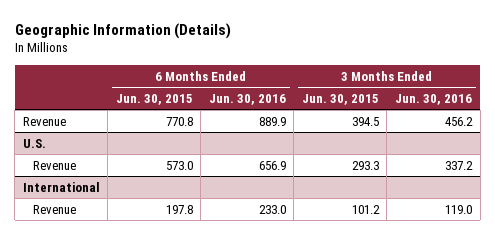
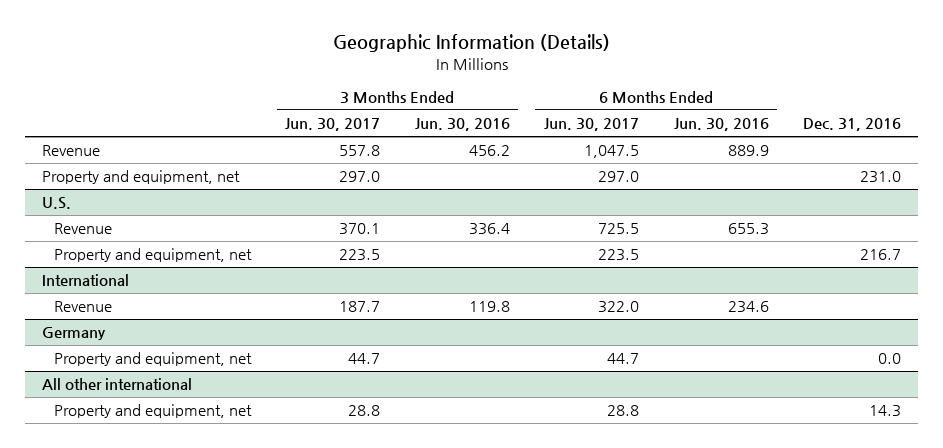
[115,93,193,105] Jun. 30, 2015 -> none
[301,93,379,105] Jun. 30, 2015 -> none
none -> [285,118,381,132] Jun. 30, 2017
none -> [544,118,640,132] Jun. 30, 2017
none -> [802,118,901,132] Dec. 31, 2016
none -> [42,170,241,185] Property and equipment, net
[258,160,286,170] 656.9 -> [727,223,769,236] 655.3
[444,160,473,170] 337.2 -> [468,223,510,236] 336.4
none -> [53,248,252,263] Property and equipment, net
[258,204,286,214] 233.0 -> [727,301,769,314] 234.6
[444,204,472,214] 119.0 -> [468,301,510,313] 119.8
none -> [42,327,107,341] Germany
none -> [53,352,252,367] Property and equipment, net
none -> [42,378,193,391] All other international
none -> [53,404,252,419] Property and equipment, net

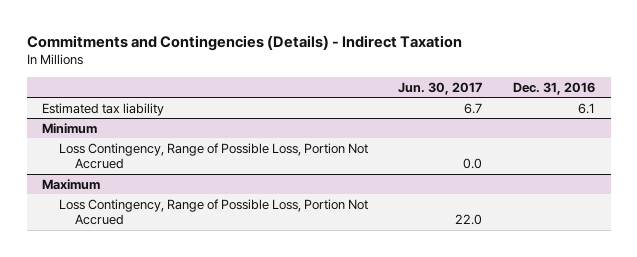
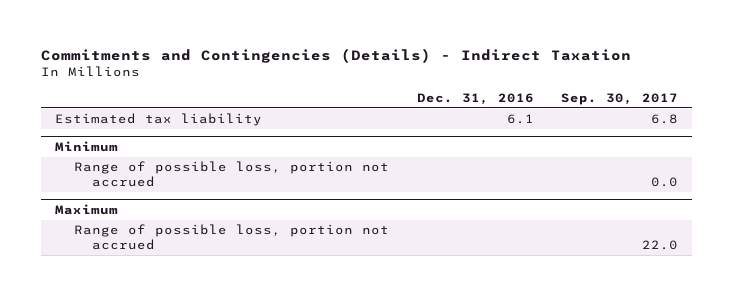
[398,81,483,95] Jun. 30, 2017 -> none
none -> [561,92,679,105] Sep. 30, 2017
[58,142,368,170] Loss Contingency, Range of Possible Loss, Portion Not Accrued -> [73,161,389,188] Range of possible loss, portion not accrued
[58,198,368,226] Loss Contingency, Range of Possible Loss, Portion Not Accrued -> [73,224,389,251] Range of possible loss, portion not accrued

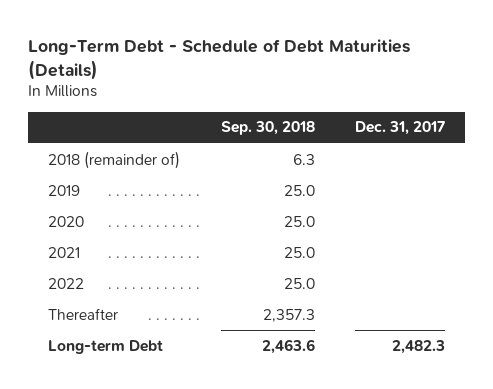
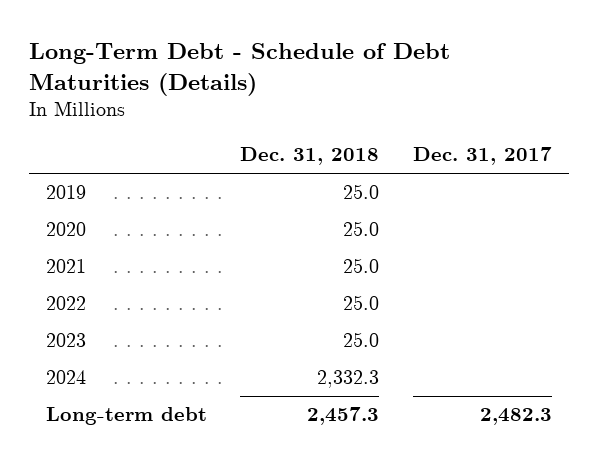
[220,121,315,136] Sep. 30, 2018 -> none
none -> [240,147,380,166] Dec. 31, 2018
[48,150,181,169] 2018 (remainder of) -> none
none -> [45,333,86,348] 2023
[48,307,119,320] Thereafter -> [45,370,86,385] 2024
[48,339,164,354] Long-term Debt -> [45,407,207,426] Long-term debt

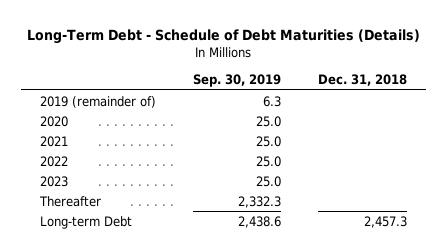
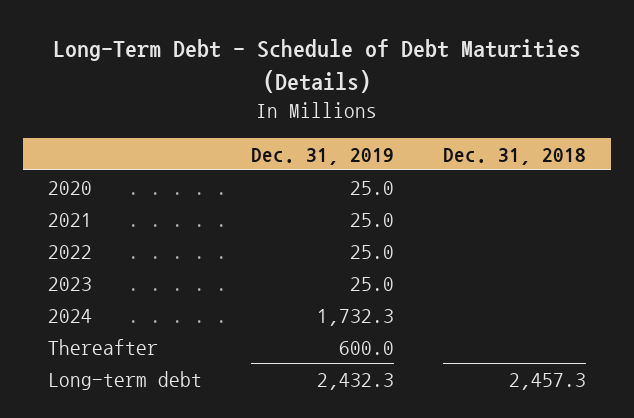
[192,74,281,88] Sep. 30, 2019 -> none
none -> [251,147,395,165] Dec. 31, 2019
[39,95,156,108] 2019 (remainder of) -> none
none -> [47,308,92,323] 2024
[39,215,132,229] Long-term Debt -> [47,370,202,390] Long-term debt

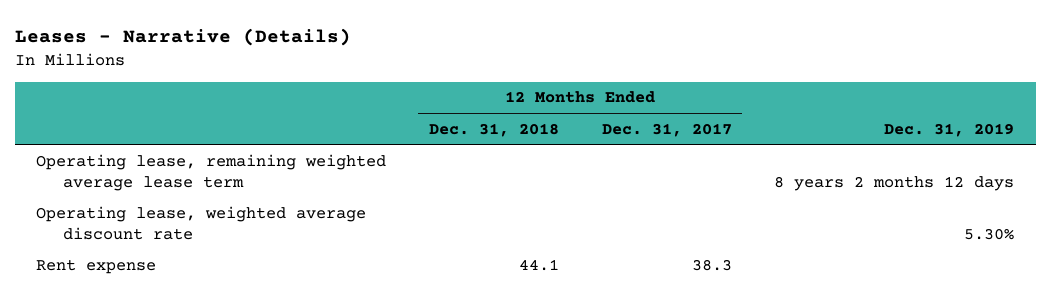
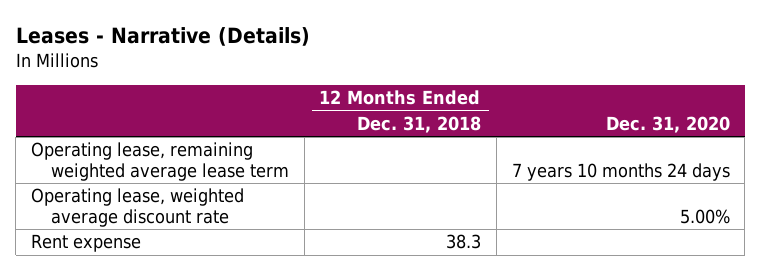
[601,122,732,137] Dec. 31, 2017 -> none
[884,122,1015,137] Dec. 31, 2019 -> none
none -> [605,115,730,133] Dec. 31, 2020
[519,258,560,271] 44.1 -> [445,234,481,250] 38.3

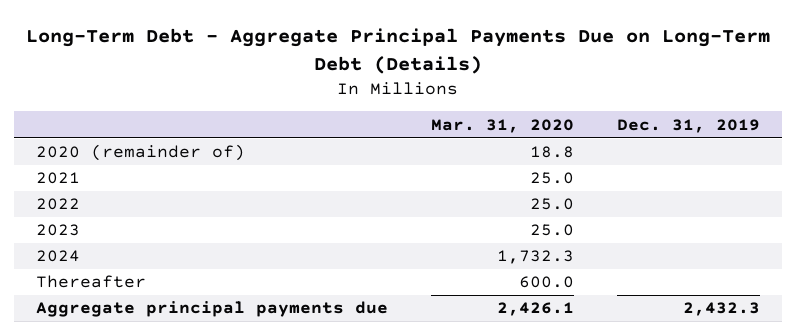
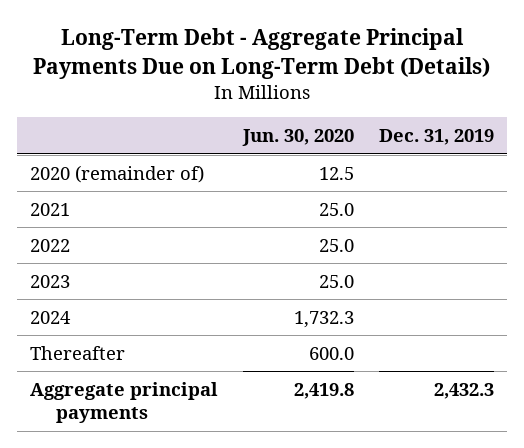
[431,118,575,133] Mar. 31, 2020 -> none
none -> [241,129,354,147] Jun. 30, 2020
[35,301,388,318] Aggregate principal payments due -> [29,381,218,423] Aggregate principal payments

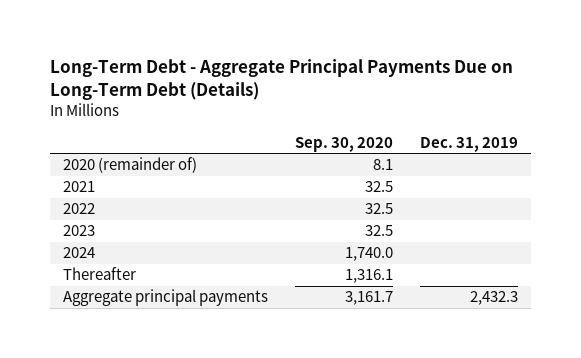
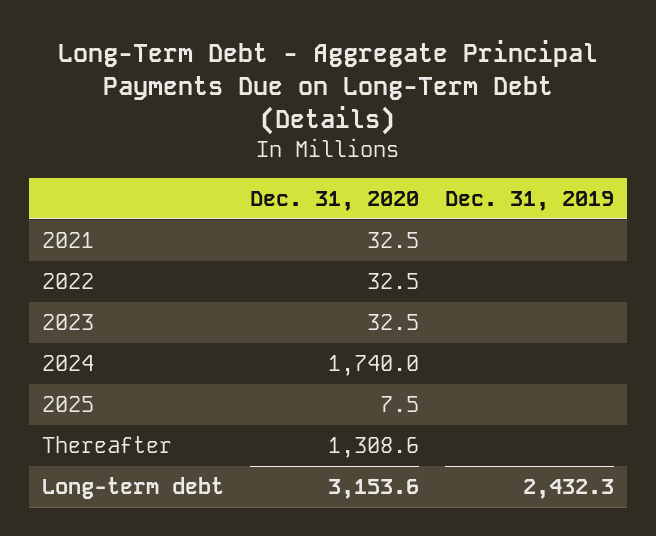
[295,136,394,152] Sep. 30, 2020 -> none
none -> [250,191,420,212] Dec. 31, 2020
[63,157,198,174] 2020 (remainder of) -> none
none -> [41,395,94,412] 2025
[63,289,269,307] Aggregate principal payments -> [41,476,224,499] Long-term debt

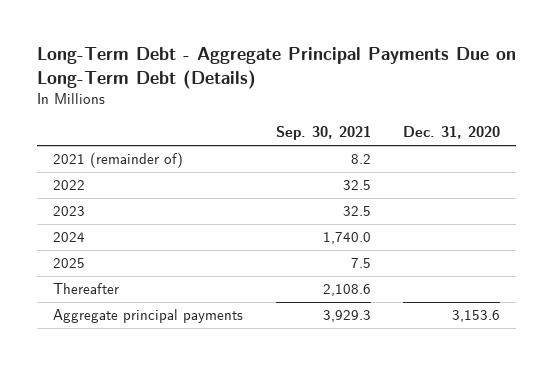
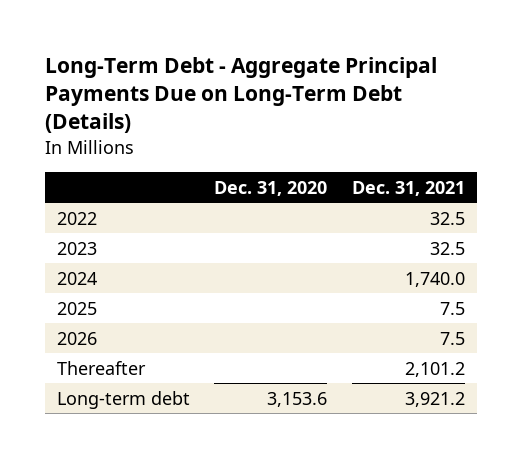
[275,126,371,141] Sep. 30, 2021 -> none
none -> [351,180,465,196] Dec. 31, 2021
[53,152,184,169] 2021 (remainder of) -> none
none -> [56,331,97,345] 2026
[53,309,244,324] Aggregate principal payments -> [56,390,190,409] Long-term debt

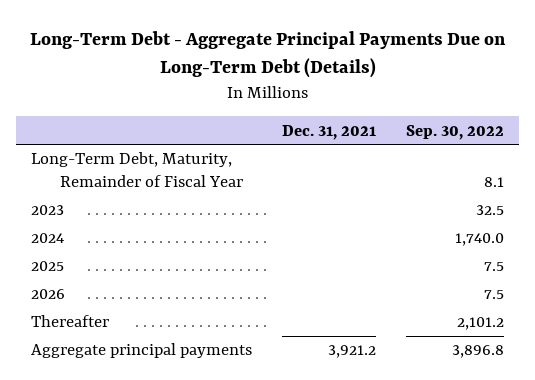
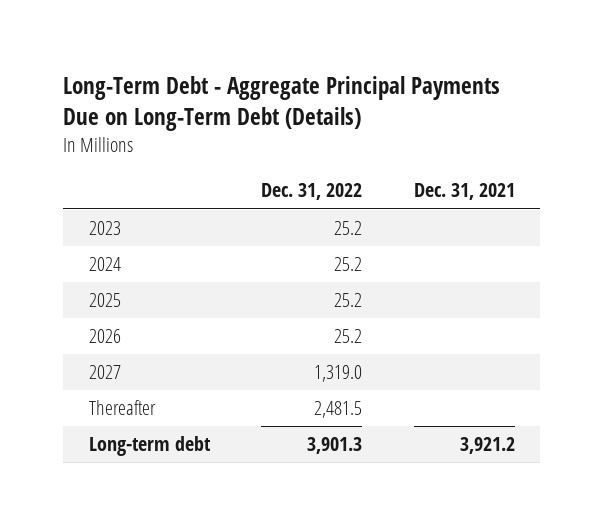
[406,124,505,140] Sep. 30, 2022 -> none
none -> [261,183,363,201] Dec. 31, 2022
[31,152,243,187] Long-Term Debt, Maturity, Remainder of Fiscal Year -> none
none -> [88,365,121,380] 2027
[31,343,253,359] Aggregate principal payments -> [88,436,211,457] Long-term debt

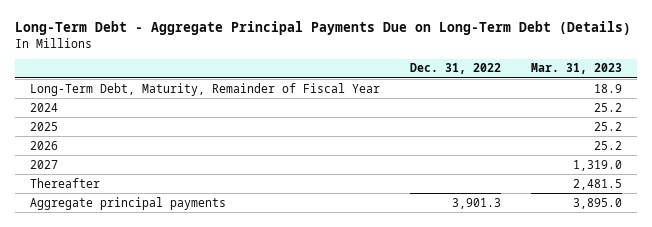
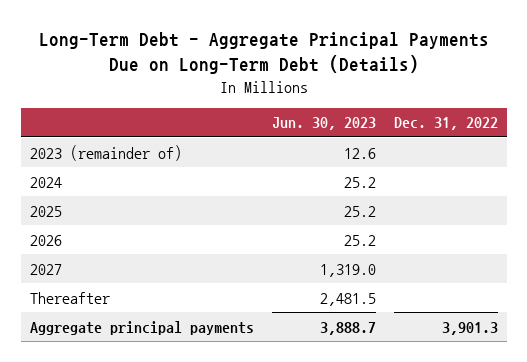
[531,63,623,75] Mar. 31, 2023 -> none
none -> [271,117,376,131] Jun. 30, 2023
[29,82,380,96] Long-Term Debt, Maturity, Remainder of Fiscal Year -> [29,144,182,161] 2023 (remainder of)

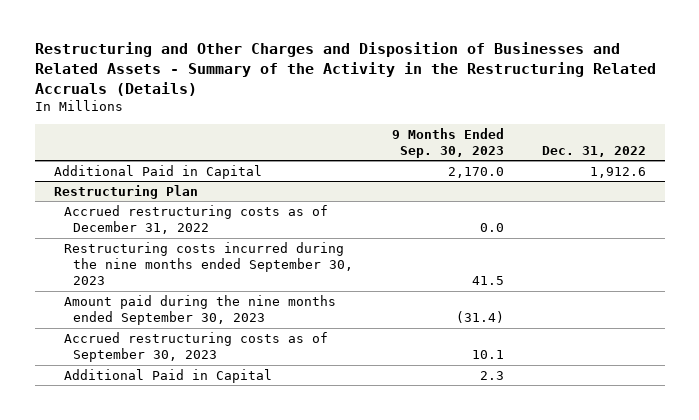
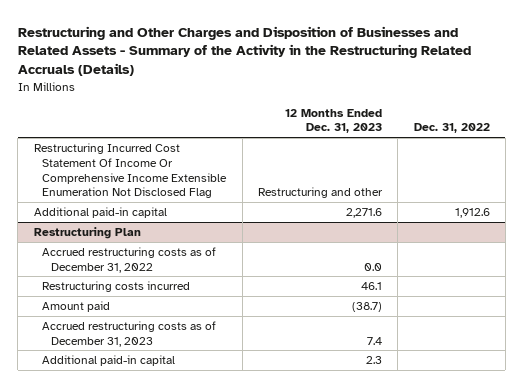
[391,127,504,158] 9 Months Ended Sep. 30, 2023 -> none
none -> [284,108,382,134] 12 Months Ended Dec. 31, 2023
none -> [33,142,228,199] Restructuring Incurred Cost Statement Of Income Or Comprehensive Income Extensible Enumeration Not Disclosed Flag
[53,164,262,179] Additional Paid in Capital -> [33,206,167,218] Additional paid-in capital
[63,241,354,286] Restructuring costs incurred during the nine months ended September 30, 2023 -> [42,280,191,292] Restructuring costs incurred
[63,294,336,326] Amount paid during the nine months ended September 30, 2023 -> [42,300,111,312] Amount paid
[63,331,328,363] Accrued restructuring costs as of September 30, 2023 -> [42,320,217,347] Accrued restructuring costs as of December 31, 2023
[63,368,272,383] Additional Paid in Capital -> [42,354,176,366] Additional paid-in capital

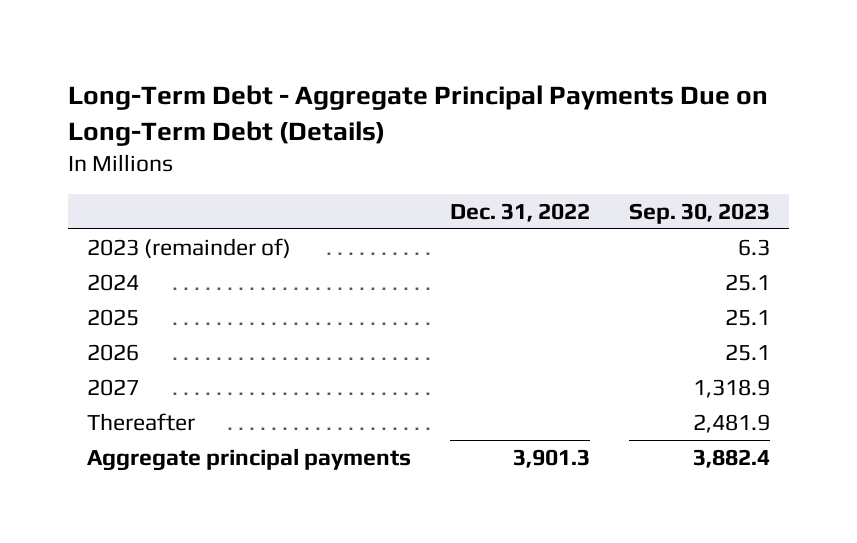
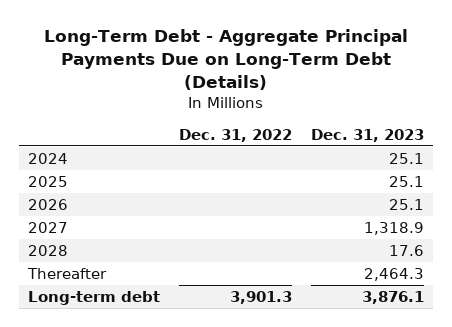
[628,202,770,224] Sep. 30, 2023 -> none
none -> [310,128,424,142] Dec. 31, 2023
[87,237,292,258] 2023 (remainder of) -> none
none -> [28,244,69,256] 2028
[87,447,412,471] Aggregate principal payments -> [28,290,161,305] Long-term debt

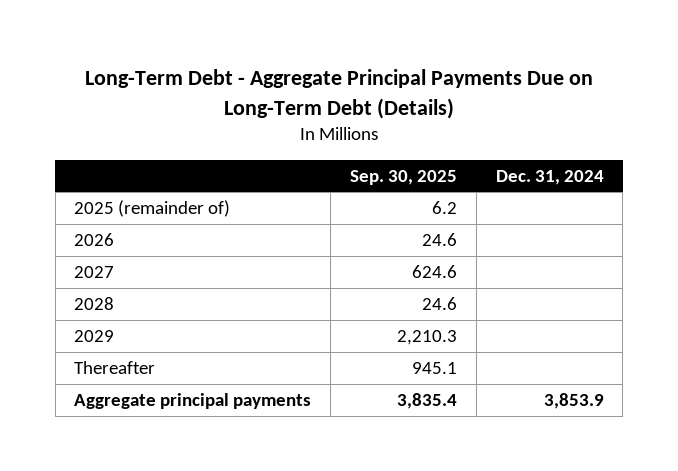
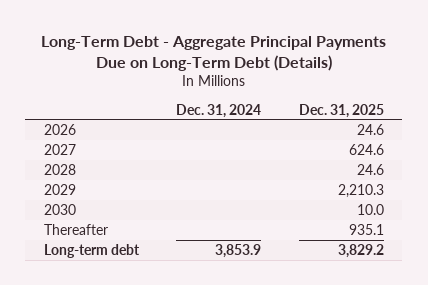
[349,169,457,185] Sep. 30, 2025 -> none
none -> [298,103,384,118] Dec. 31, 2025
[74,200,231,218] 2025 (remainder of) -> none
none -> [43,203,76,215] 2030
[74,393,312,410] Aggregate principal payments -> [43,243,140,258] Long-term debt

